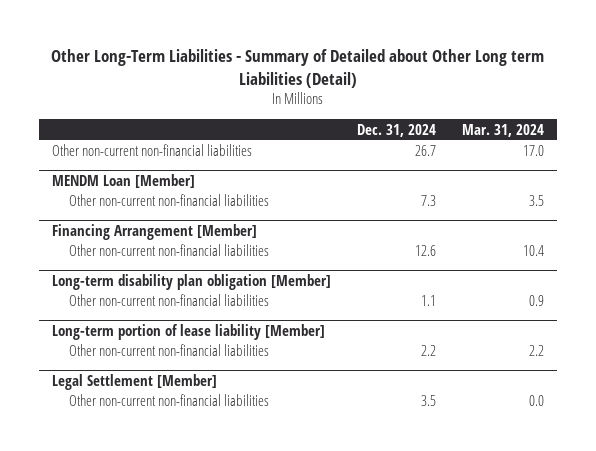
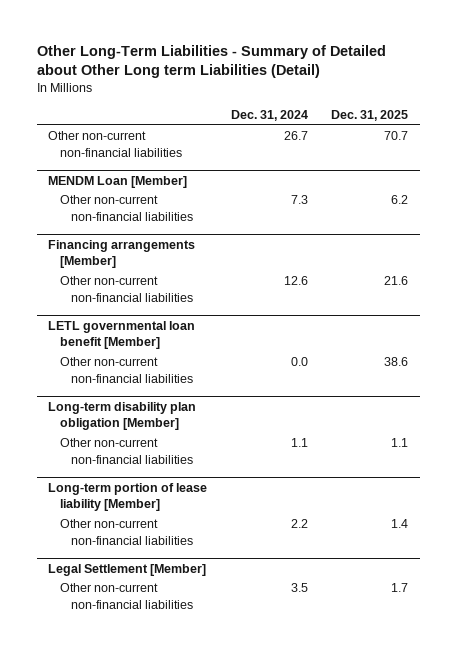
[462,123,545,137] Mar. 31, 2024 -> none
none -> [331,109,409,121] Dec. 31, 2025
[52,224,258,241] Financing Arrangement [Member] -> [48,239,196,268] Financing arrangements [Member]
none -> [48,320,196,349] LETL governmental loan benefit [Member]
none -> [59,357,193,383] Other non-current non-financial liabilities

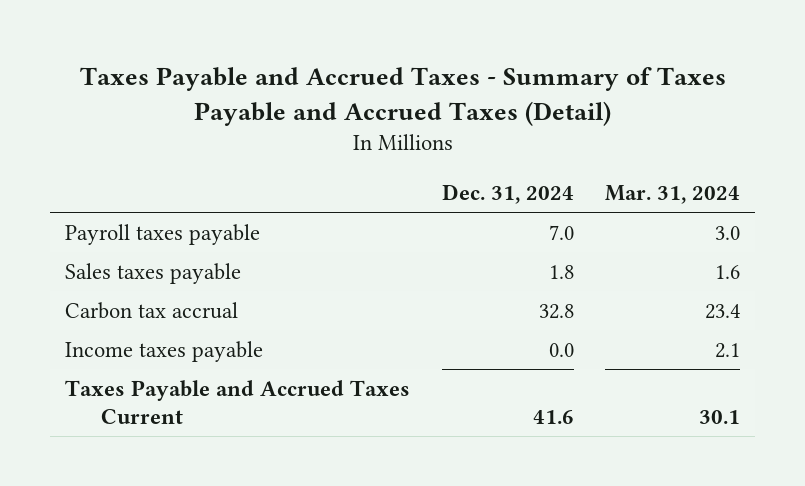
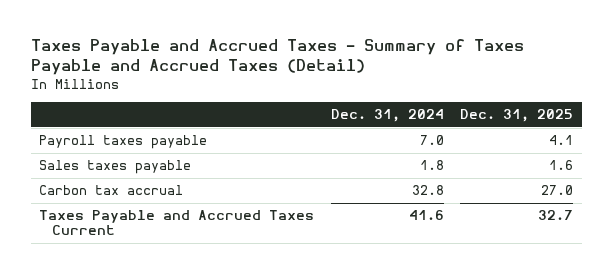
[604,184,740,204] Mar. 31, 2024 -> none
none -> [460,109,574,123] Dec. 31, 2025
[65,340,264,362] Income taxes payable -> none

